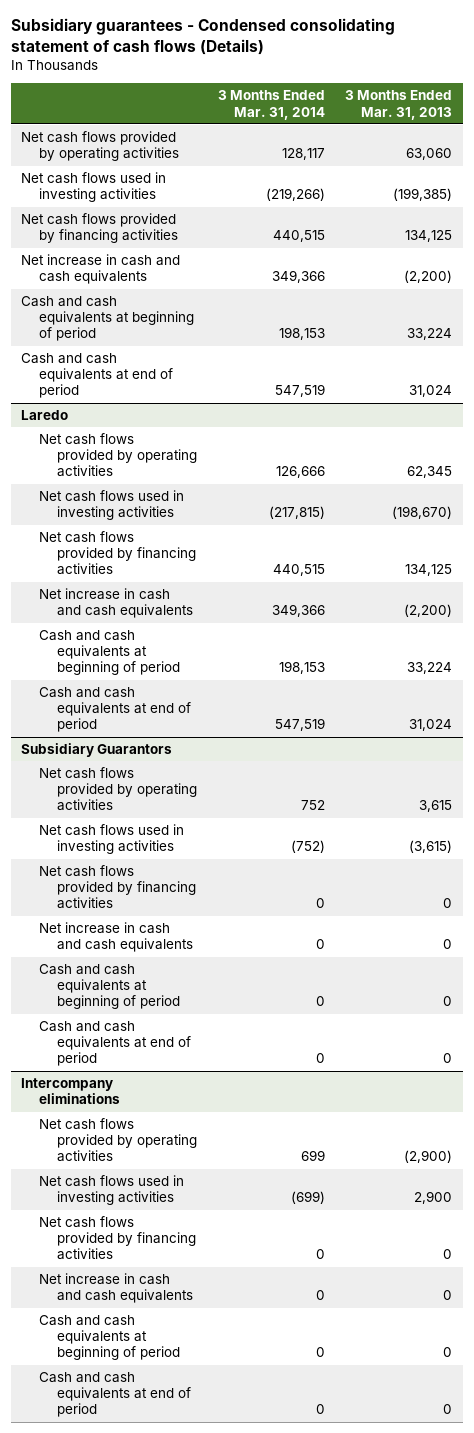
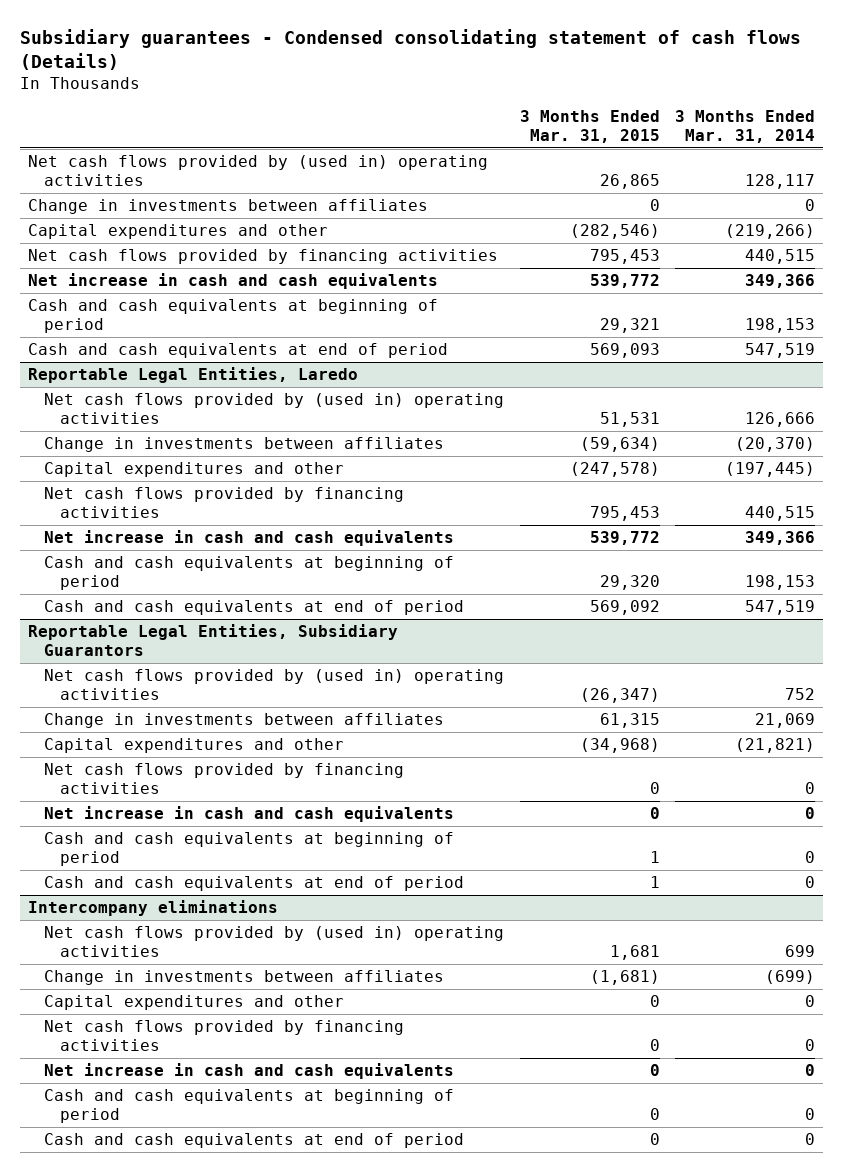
[345,90,453,120] 3 Months Ended Mar. 31, 2013 -> none
none -> [519,109,660,143] 3 Months Ended Mar. 31, 2015
[21,131,180,162] Net cash flows provided by operating activities -> [27,155,488,186] Net cash flows provided by (used in) operating activities
none -> [27,199,428,215] Change in investments between affiliates
[21,172,167,203] Net cash flows used in investing activities -> [27,224,328,240] Capital expenditures and other
[21,410,69,421] Laredo -> none
[39,490,185,521] Net cash flows used in investing activities -> none
none -> [27,367,358,384] Reportable Legal Entities, Laredo
[39,433,198,478] Net cash flows provided by operating activities -> [43,393,504,424] Net cash flows provided by (used in) operating activities
none -> [43,437,444,453] Change in investments between affiliates
none -> [43,462,344,478] Capital expenditures and other
[21,743,173,758] Subsidiary Guarantors -> none
[39,824,185,855] Net cash flows used in investing activities -> none
none -> [27,624,398,656] Reportable Legal Entities, Subsidiary Guarantors
[39,767,198,812] Net cash flows provided by operating activities -> [43,669,504,700] Net cash flows provided by (used in) operating activities
none -> [43,713,444,729] Change in investments between affiliates
none -> [43,738,344,754] Capital expenditures and other
[39,1118,198,1163] Net cash flows provided by operating activities -> [43,926,504,957] Net cash flows provided by (used in) operating activities
[39,1175,185,1206] Net cash flows used in investing activities -> [43,970,444,986] Change in investments between affiliates
none -> [43,995,344,1011] Capital expenditures and other

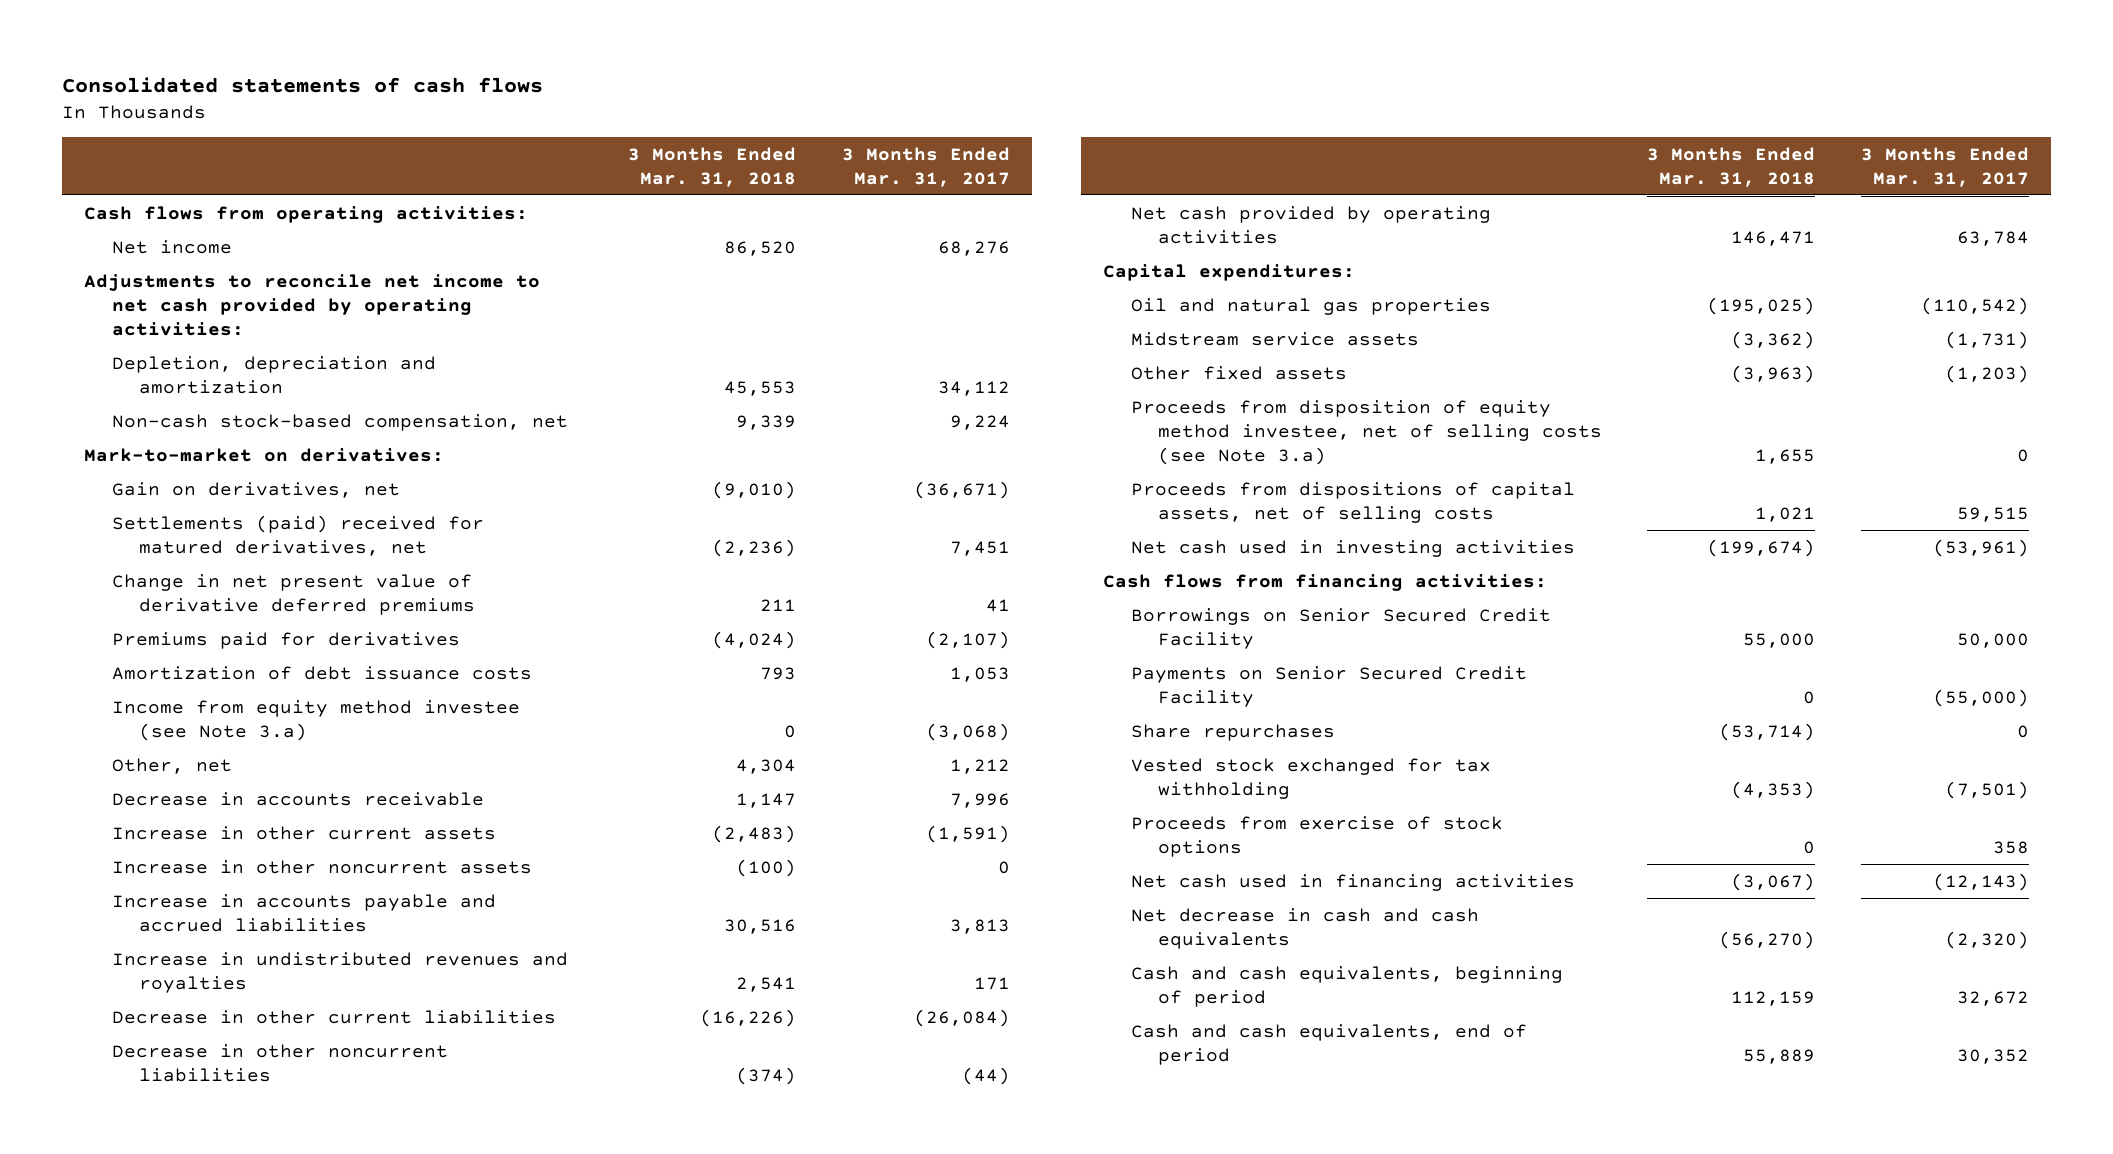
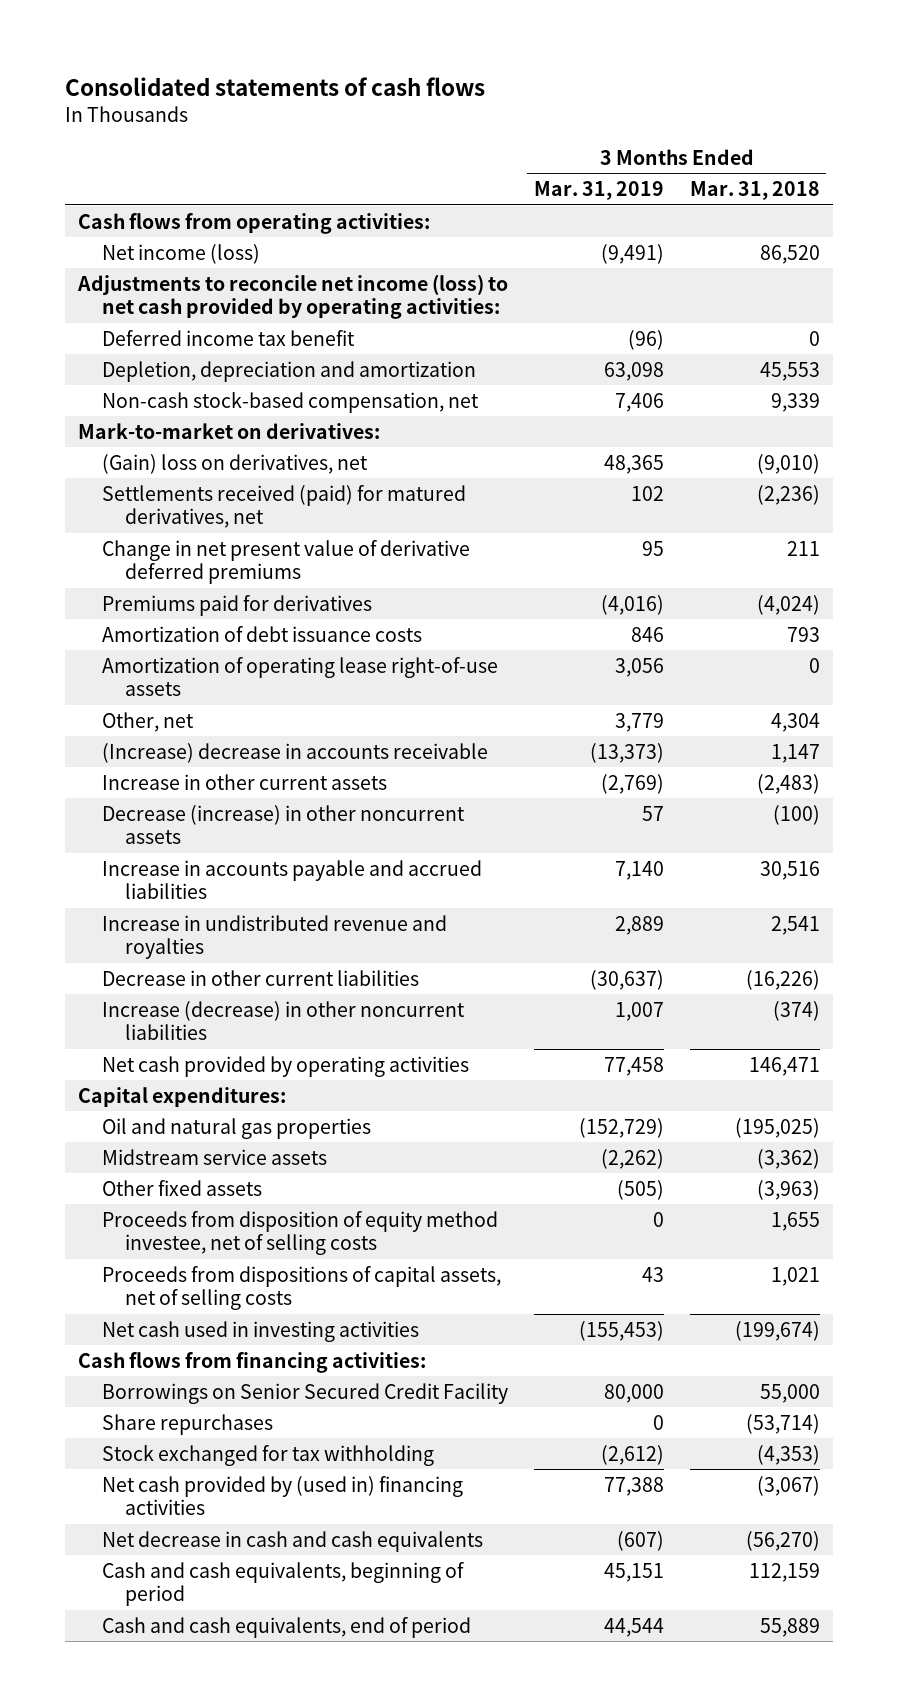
[841,146,1010,187] 3 Months Ended Mar. 31, 2017 -> none
none -> [533,181,664,201] Mar. 31, 2019
[111,239,232,254] Net income -> [101,243,260,264] Net income (loss)
[84,273,541,336] Adjustments to reconcile net income to net cash provided by operating activities: -> [77,273,509,320] Adjustments to reconcile net income (loss) to net cash provided by operating activities:
none -> [101,329,355,346] Deferred income tax benefit
[111,481,400,498] Gain on derivatives, net -> [101,453,368,474] (Gain) loss on derivatives, net
[111,514,484,556] Settlements (paid) received for matured derivatives, net -> [101,484,466,529] Settlements received (paid) for matured derivatives, net
[111,699,520,741] Income from equity method investee (see Note 3.a) -> none
none -> [101,656,498,697] Amortization of operating lease right-of-use assets
[111,791,484,806] Decrease in accounts receivable -> [101,742,488,763] (Increase) decrease in accounts receivable
[111,859,532,874] Increase in other noncurrent assets -> [101,804,465,845] Decrease (increase) in other noncurrent assets
[111,951,568,993] Increase in undistributed revenues and royalties -> [101,914,447,960] Increase in undistributed revenue and royalties
[111,1043,448,1082] Decrease in other noncurrent liabilities -> [101,1000,465,1041] Increase (decrease) in other noncurrent liabilities
[1130,399,1602,465] Proceeds from disposition of equity method investee, net of selling costs (see Note 3.a) -> [101,1210,498,1256] Proceeds from disposition of equity method investee, net of selling costs
[1130,665,1527,707] Payments on Senior Secured Credit Facility -> none
[1130,815,1503,857] Proceeds from exercise of stock options -> none
[1130,757,1491,799] Vested stock exchanged for tax withholding -> [101,1444,434,1466] Stock exchanged for tax withholding
[1130,873,1575,891] Net cash used in financing activities -> [101,1475,463,1516] Net cash provided by (used in) financing activities

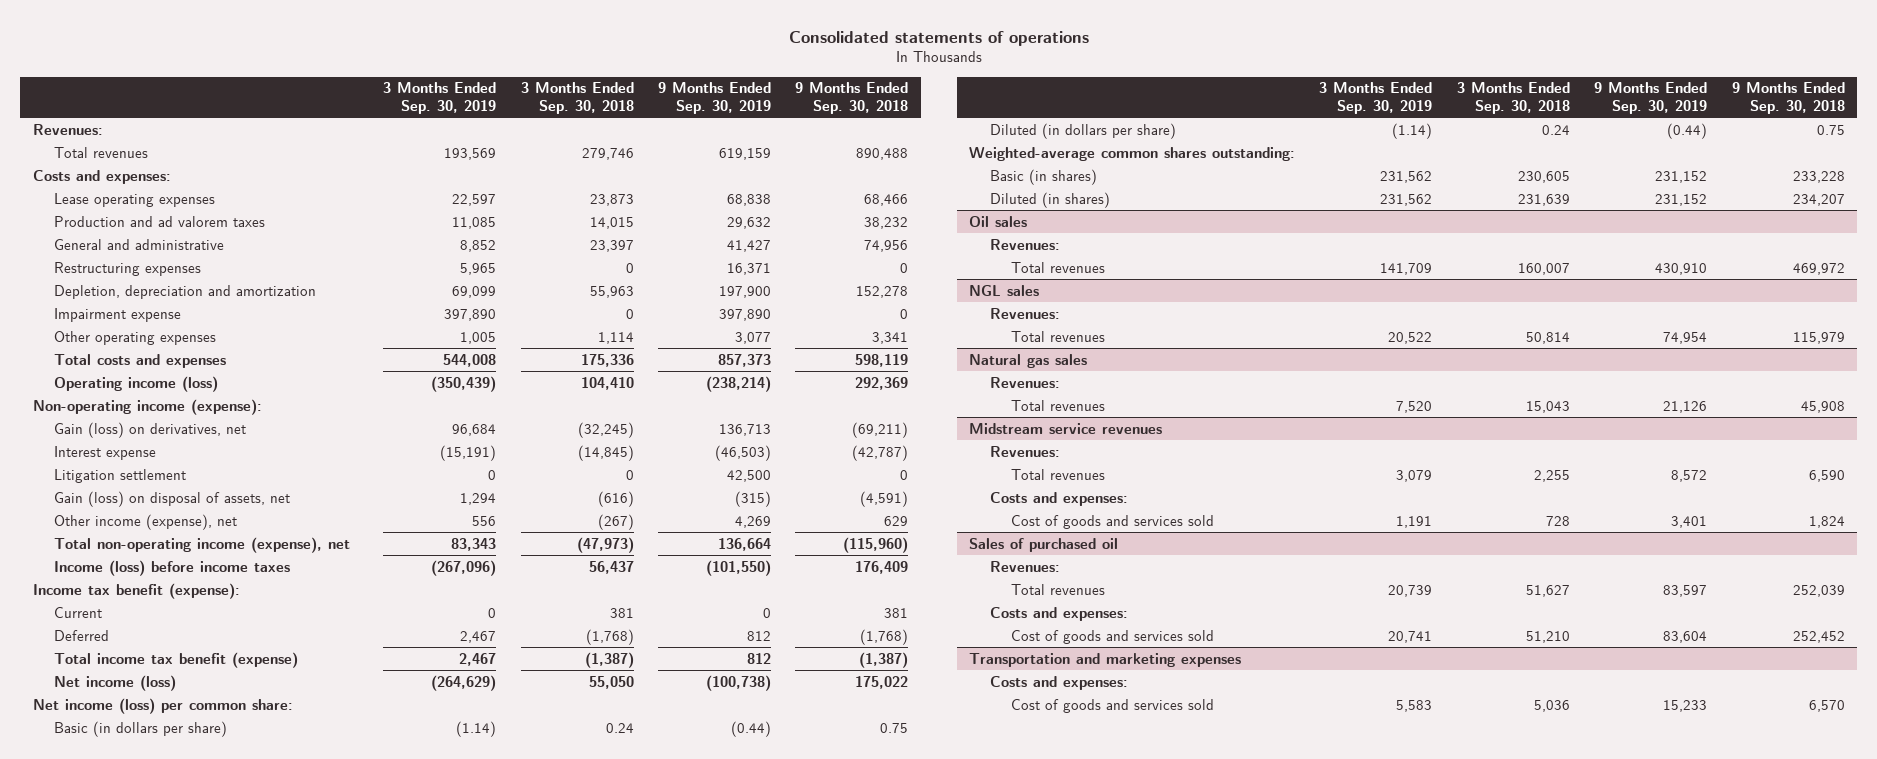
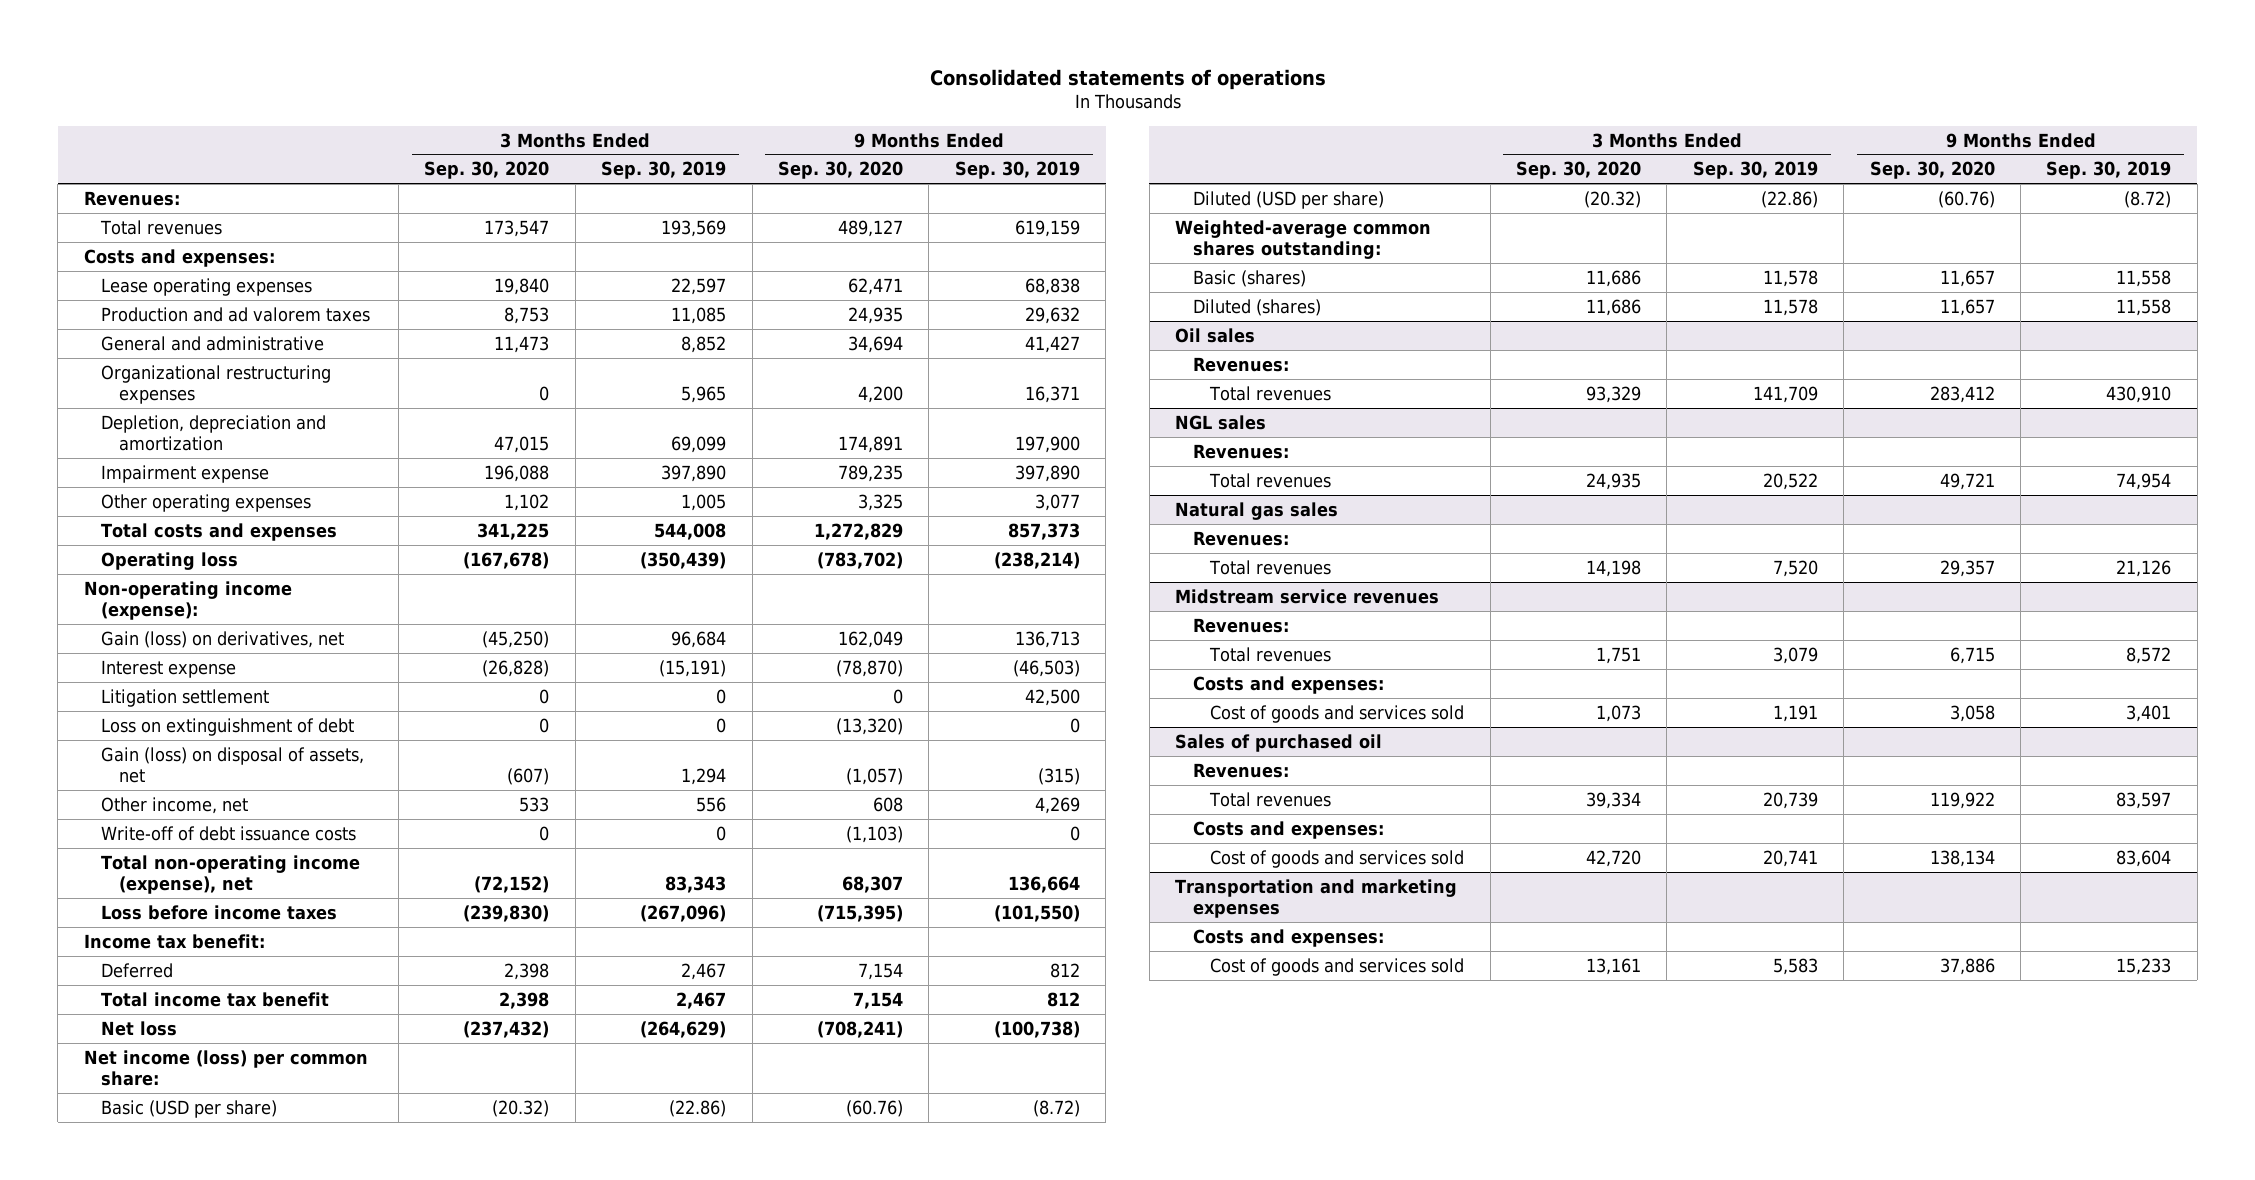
[520,82,634,114] 3 Months Ended Sep. 30, 2018 -> none
[795,82,909,114] 9 Months Ended Sep. 30, 2018 -> none
none -> [424,161,550,180] Sep. 30, 2020
none -> [778,161,904,180] Sep. 30, 2020
[53,261,201,276] Restructuring expenses -> [101,364,332,405] Organizational restructuring expenses
[53,375,218,392] Operating income (loss) -> [101,551,239,570] Operating loss
none -> [101,717,355,736] Loss on extinguishment of debt
[53,513,237,530] Other income (expense), net -> [101,796,249,814] Other income, net
none -> [101,825,357,841] Write-off of debt issuance costs
[53,606,102,618] Current -> none
[53,559,290,576] Income (loss) before income taxes -> [101,904,338,920] Loss before income taxes
[32,582,240,599] Income tax benefit (expense): -> [83,933,265,949] Income tax benefit:
[53,651,298,668] Total income tax benefit (expense) -> [101,991,330,1007] Total income tax benefit
[53,674,176,691] Net income (loss) -> [101,1020,178,1036] Net loss
[53,720,227,737] Basic (in dollars per share) -> [101,1099,278,1118] Basic (USD per share)
[456,720,497,737] (1.14) -> [669,1099,727,1117] (22.86)
[730,720,771,737] (0.44) -> [1032,1099,1080,1117] (8.72)
[990,122,1177,139] Diluted (in dollars per share) -> [1192,190,1384,209] Diluted (USD per share)
[1392,122,1433,139] (1.14) -> [1760,190,1818,208] (22.86)
[1667,122,1708,139] (0.44) -> [2124,190,2172,208] (8.72)
[990,168,1098,185] Basic (in shares) -> [1192,269,1306,287] Basic (shares)
[1380,170,1433,183] 231,562 -> [1762,269,1818,287] 11,578
[1655,170,1708,183] 231,152 -> [2116,269,2172,287] 11,558
[990,191,1111,208] Diluted (in shares) -> [1192,298,1321,316] Diluted (shares)
[1380,193,1433,206] 231,562 -> [1762,298,1818,316] 11,578
[1655,193,1708,206] 231,152 -> [2116,298,2172,316] 11,558

